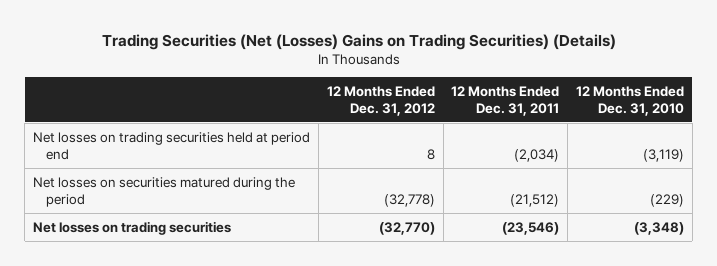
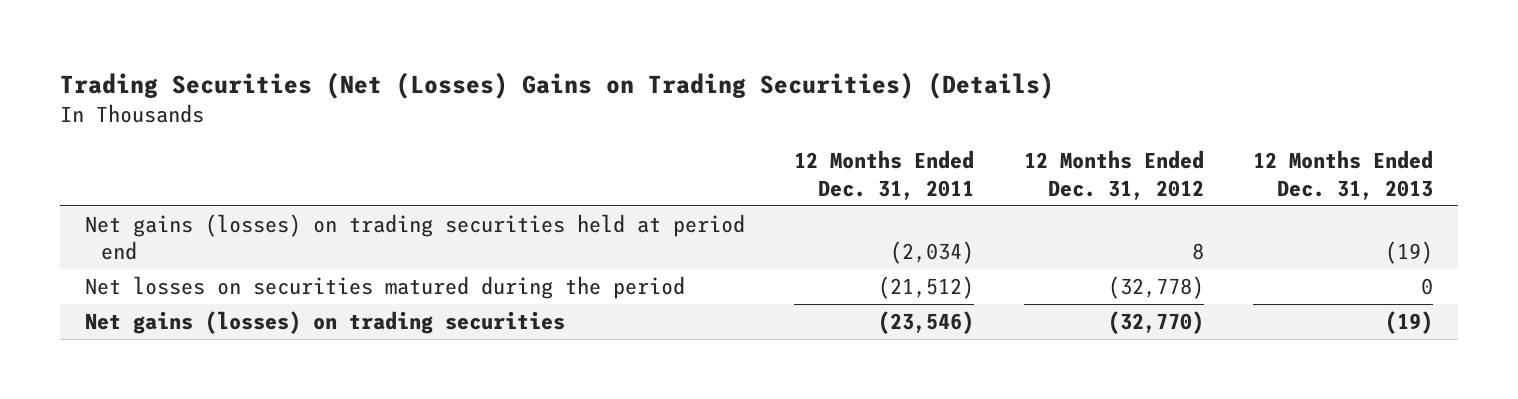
[576,85,685,116] 12 Months Ended Dec. 31, 2010 -> none
none -> [1253,150,1434,200] 12 Months Ended Dec. 31, 2013
[33,131,311,160] Net losses on trading securities held at period end -> [84,213,745,261] Net gains (losses) on trading securities held at period end
[33,220,232,235] Net losses on trading securities -> [84,310,565,334] Net gains (losses) on trading securities

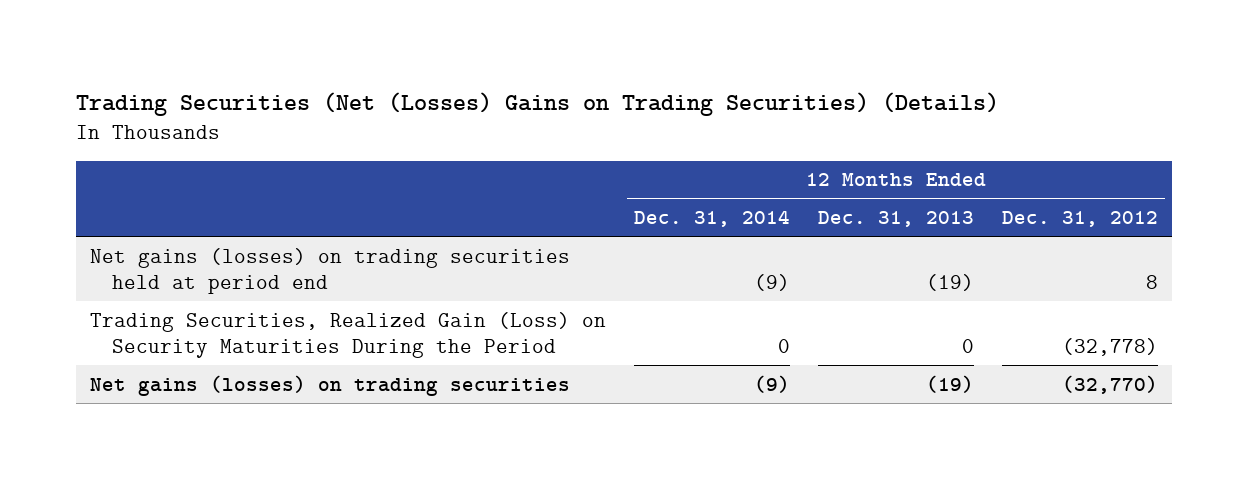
[794,150,975,200] 12 Months Ended Dec. 31, 2011 -> none
none -> [633,210,790,228] Dec. 31, 2014
[84,275,685,299] Net losses on securities matured during the period -> [89,311,606,358] Trading Securities, Realized Gain (Loss) on Security Maturities During the Period

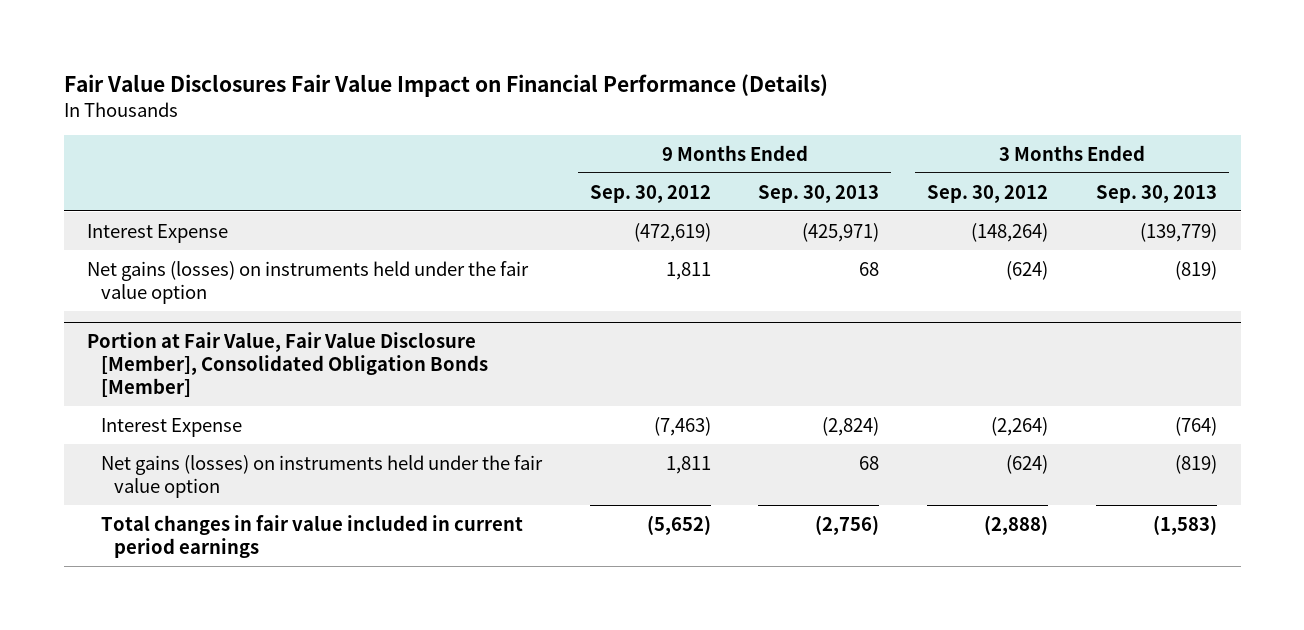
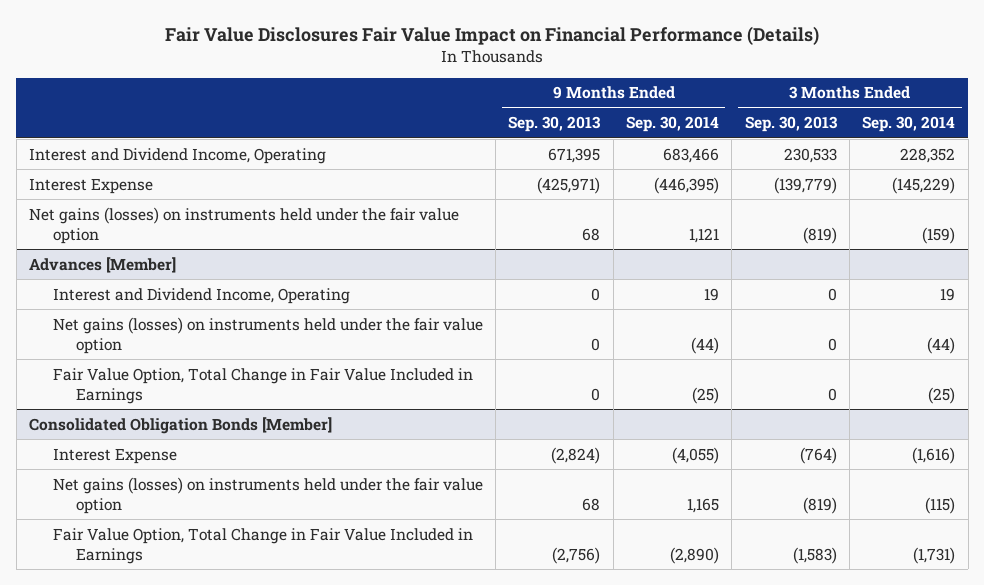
[589,184,711,203] Sep. 30, 2012 -> none
[927,184,1049,203] Sep. 30, 2012 -> none
none -> [625,116,719,133] Sep. 30, 2014
none -> [862,116,956,133] Sep. 30, 2014
none -> [29,147,327,164] Interest and Dividend Income, Operating
[87,332,488,398] Portion at Fair Value, Fair Value Disclosure [Member], Consolidated Obligation Bonds [Member] -> none
none -> [29,256,177,273] Advances [Member]
none -> [52,287,350,304] Interest and Dividend Income, Operating
none -> [52,316,483,354] Net gains (losses) on instruments held under the fair value option
none -> [52,367,473,404] Fair Value Option, Total Change in Fair Value Included in Earnings
none -> [29,416,333,434] Consolidated Obligation Bonds [Member]
[100,514,523,558] Total changes in fair value included in current period earnings -> [52,527,473,564] Fair Value Option, Total Change in Fair Value Included in Earnings

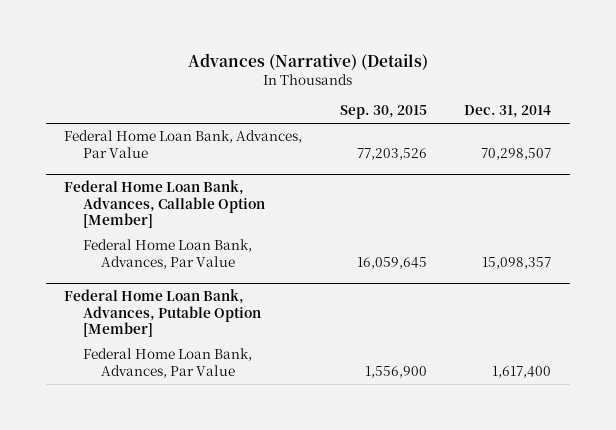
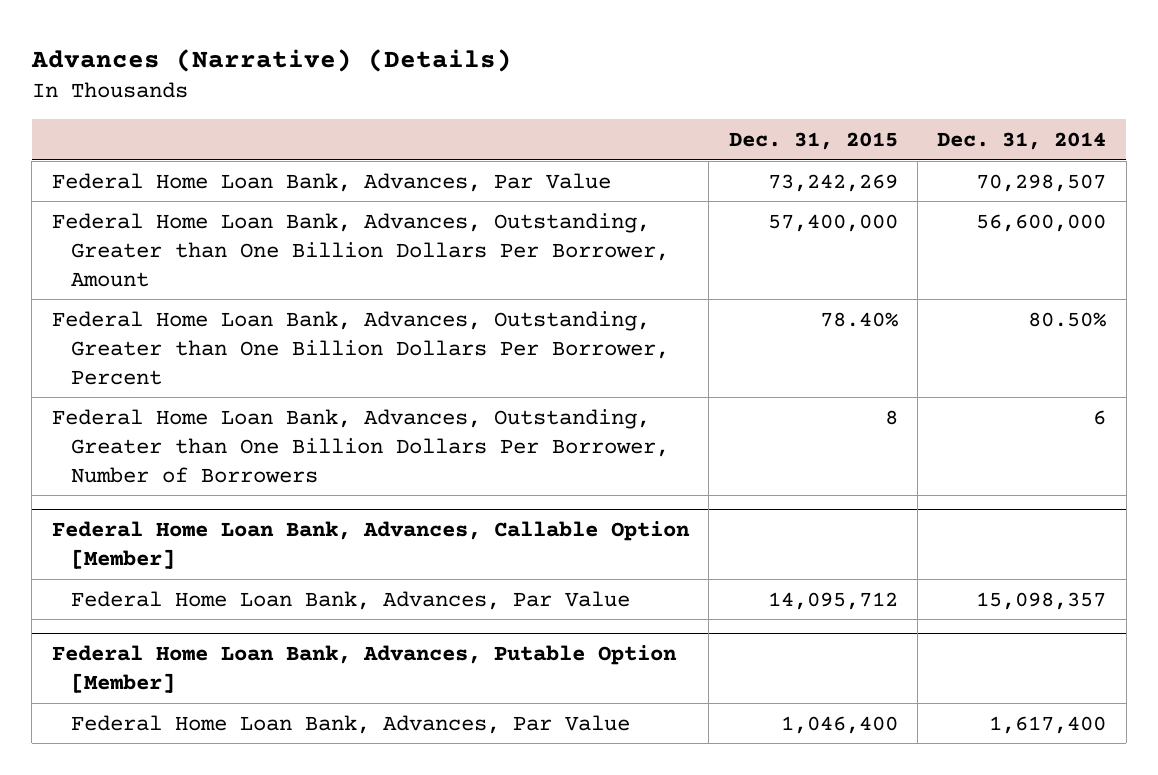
[339,105,427,120] Sep. 30, 2015 -> none
none -> [728,132,898,151] Dec. 31, 2015
none -> [51,212,670,287] Federal Home Loan Bank, Advances, Outstanding, Greater than One Billion Dollars Per Borrower, Amount
none -> [51,310,670,385] Federal Home Loan Bank, Advances, Outstanding, Greater than One Billion Dollars Per Borrower, Percent
none -> [51,408,670,483] Federal Home Loan Bank, Advances, Outstanding, Greater than One Billion Dollars Per Borrower, Number of Borrowers

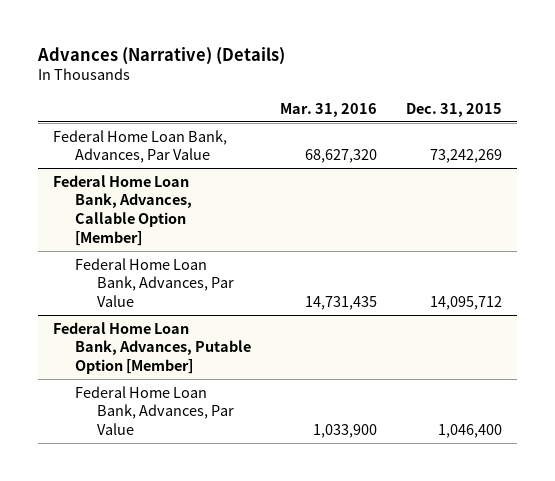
[937,132,1107,151] Dec. 31, 2014 -> none
none -> [279,102,377,117] Mar. 31, 2016
[51,212,670,287] Federal Home Loan Bank, Advances, Outstanding, Greater than One Billion Dollars Per Borrower, Amount -> none
[51,310,670,385] Federal Home Loan Bank, Advances, Outstanding, Greater than One Billion Dollars Per Borrower, Percent -> none
[51,408,670,483] Federal Home Loan Bank, Advances, Outstanding, Greater than One Billion Dollars Per Borrower, Number of Borrowers -> none

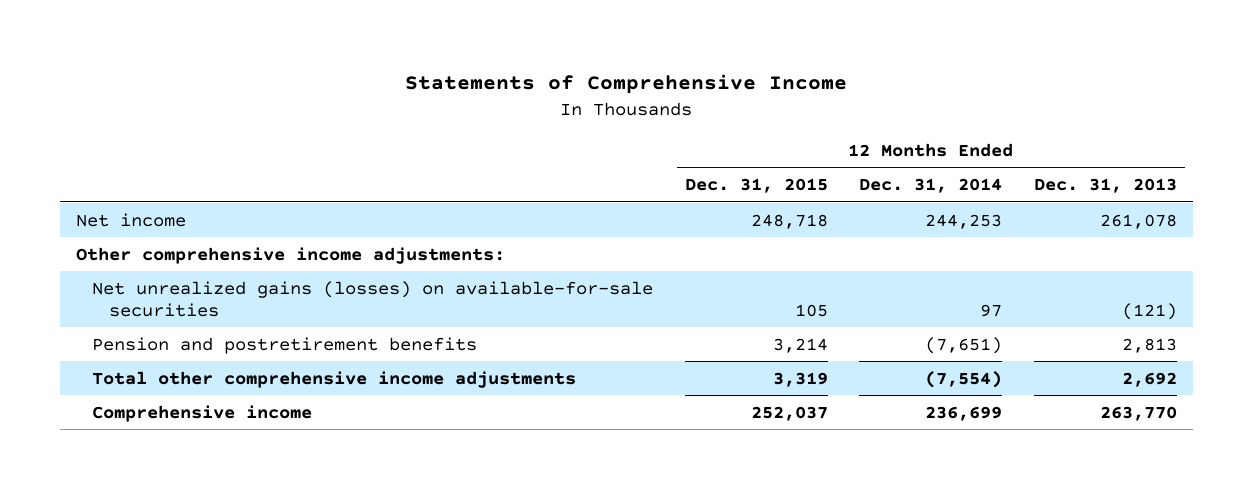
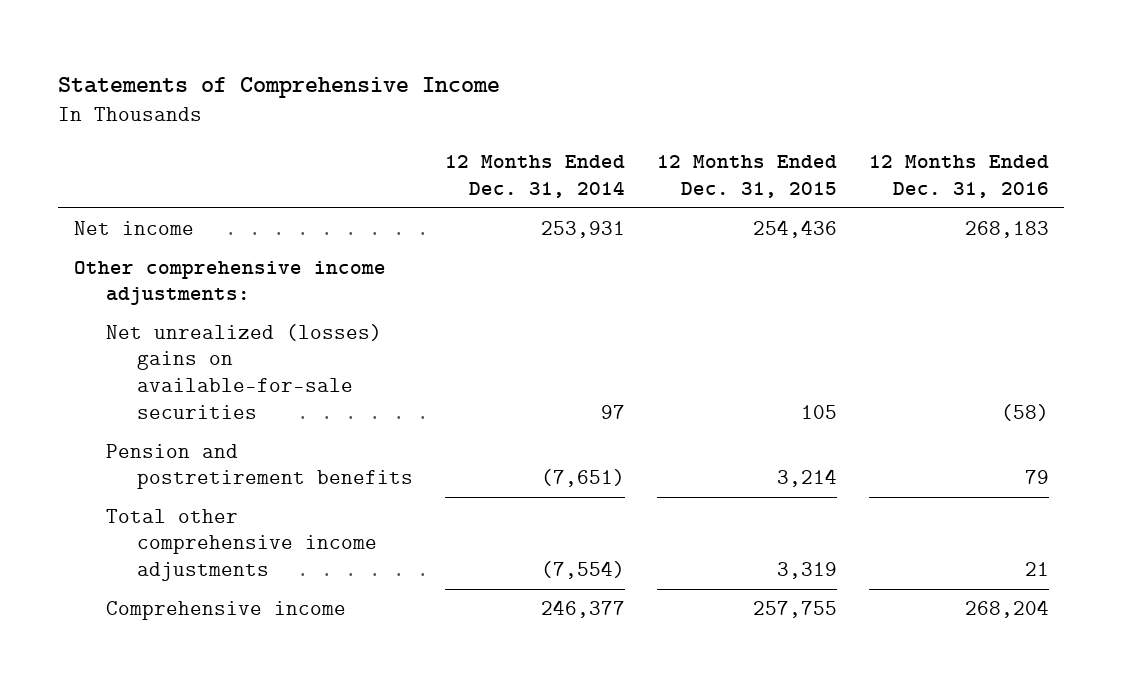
[1033,178,1177,194] Dec. 31, 2013 -> none
none -> [868,155,1049,198] 12 Months Ended Dec. 31, 2016
[750,213,828,229] 248,718 -> [752,219,837,238] 254,436
[925,213,1003,229] 244,253 -> [541,220,626,238] 253,931
[92,280,654,317] Net unrealized gains (losses) on available-for-sale securities -> [105,323,382,419] Net unrealized (losses) gains on available-for-sale securities
[750,405,828,421] 252,037 -> [752,600,837,618] 257,755
[925,405,1003,421] 236,699 -> [541,599,626,618] 246,377

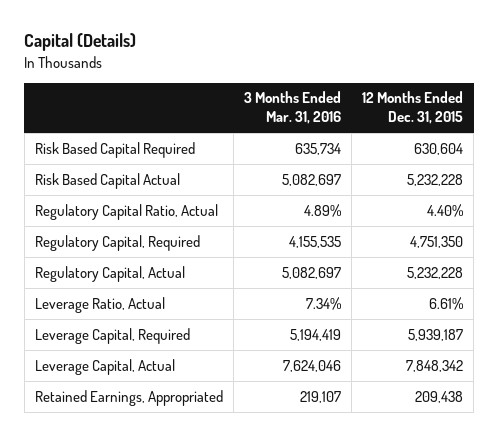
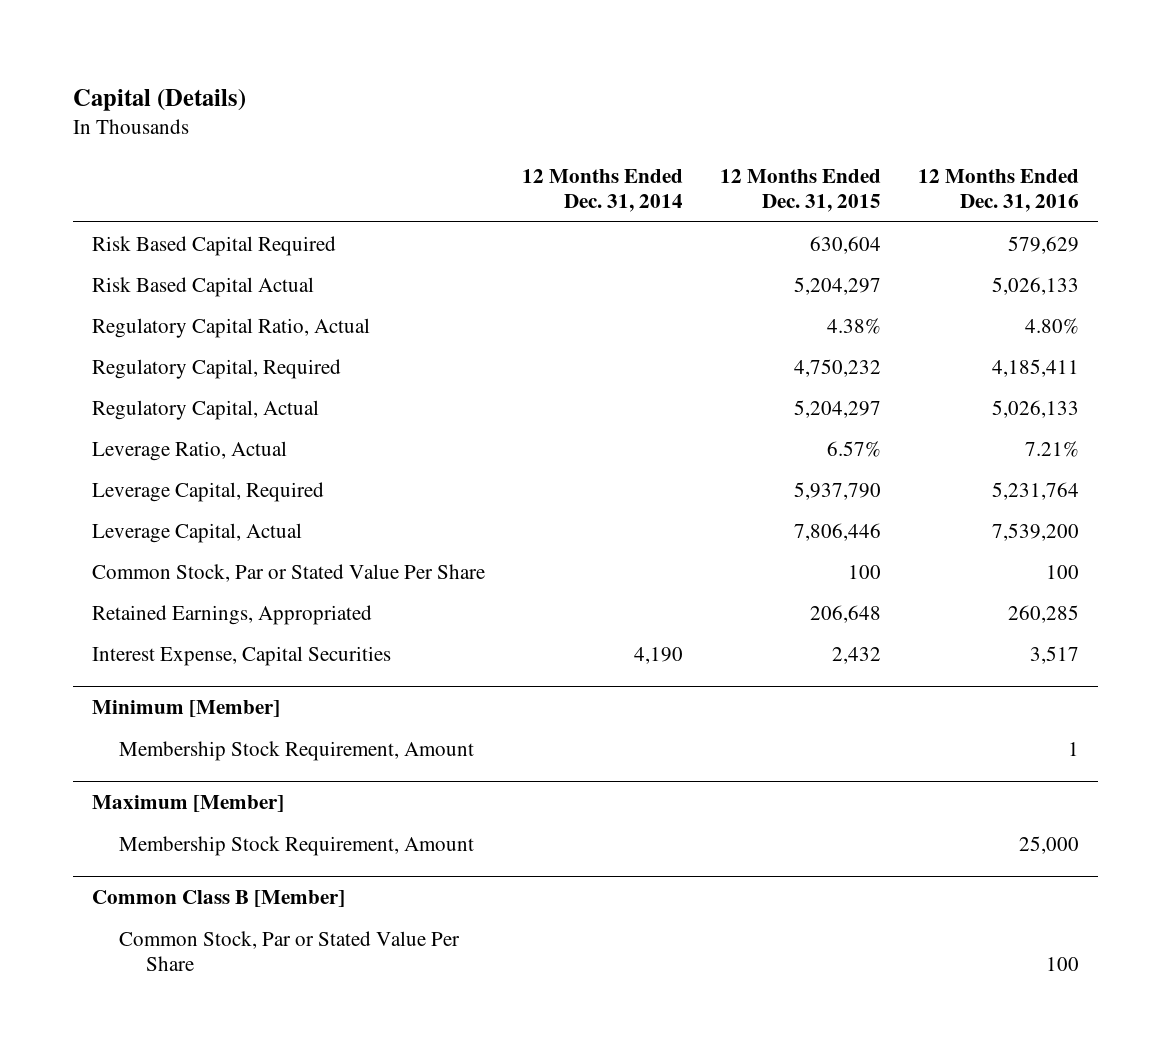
[243,91,341,125] 3 Months Ended Mar. 31, 2016 -> none
none -> [521,168,683,213] 12 Months Ended Dec. 31, 2014
none -> [918,168,1080,213] 12 Months Ended Dec. 31, 2016
[407,173,464,186] 5,232,228 -> [793,276,881,295] 5,204,297
[427,203,464,217] 4.40% -> [826,317,881,334] 4.38%
[410,235,464,248] 4,751,350 -> [793,358,881,377] 4,750,232
[407,266,464,279] 5,232,228 -> [793,399,881,418] 5,204,297
[429,296,464,310] 6.61% -> [826,440,881,457] 6.57%
[408,328,464,341] 5,939,187 -> [793,481,881,500] 5,937,790
[406,359,464,372] 7,848,342 -> [793,522,881,541] 7,806,446
none -> [91,563,485,582] Common Stock, Par or Stated Value Per Share
[415,390,464,403] 209,438 -> [809,604,881,623] 206,648
none -> [91,645,391,666] Interest Expense, Capital Securities
none -> [91,700,280,718] Minimum [Member]
none -> [118,740,474,761] Membership Stock Requirement, Amount
none -> [91,795,284,813] Maximum [Member]
none -> [118,835,474,856] Membership Stock Requirement, Amount
none -> [91,890,345,908] Common Class B [Member]
none -> [118,930,460,971] Common Stock, Par or Stated Value Per Share

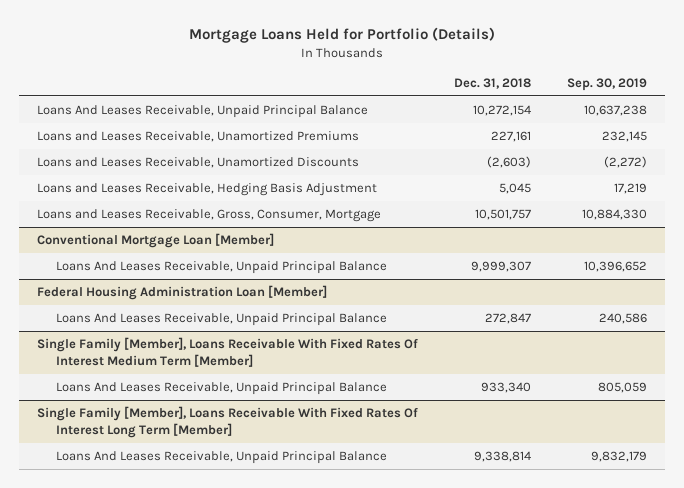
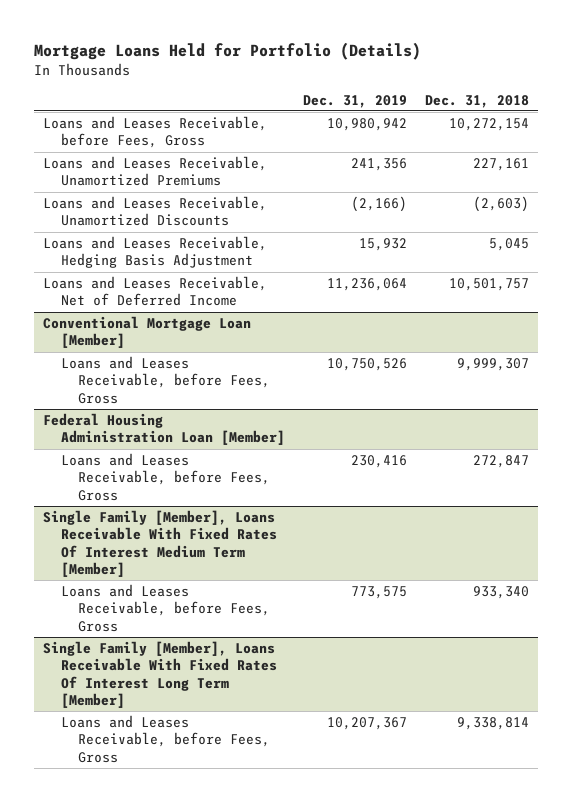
[566,77,647,91] Sep. 30, 2019 -> none
none -> [302,94,407,108] Dec. 31, 2019
[36,105,368,119] Loans And Leases Receivable, Unpaid Principal Balance -> [43,116,268,149] Loans and Leases Receivable, before Fees, Gross
[36,209,381,223] Loans and Leases Receivable, Gross, Consumer, Mortgage -> [43,276,268,307] Loans and Leases Receivable, Net of Deferred Income
[56,261,388,275] Loans And Leases Receivable, Unpaid Principal Balance -> [60,356,271,404] Loans and Leases Receivable, before Fees, Gross
[56,313,388,327] Loans And Leases Receivable, Unpaid Principal Balance -> [60,453,271,501] Loans and Leases Receivable, before Fees, Gross
[56,382,388,396] Loans And Leases Receivable, Unpaid Principal Balance -> [60,584,271,632] Loans and Leases Receivable, before Fees, Gross
[56,451,388,465] Loans And Leases Receivable, Unpaid Principal Balance -> [60,715,271,763] Loans and Leases Receivable, before Fees, Gross

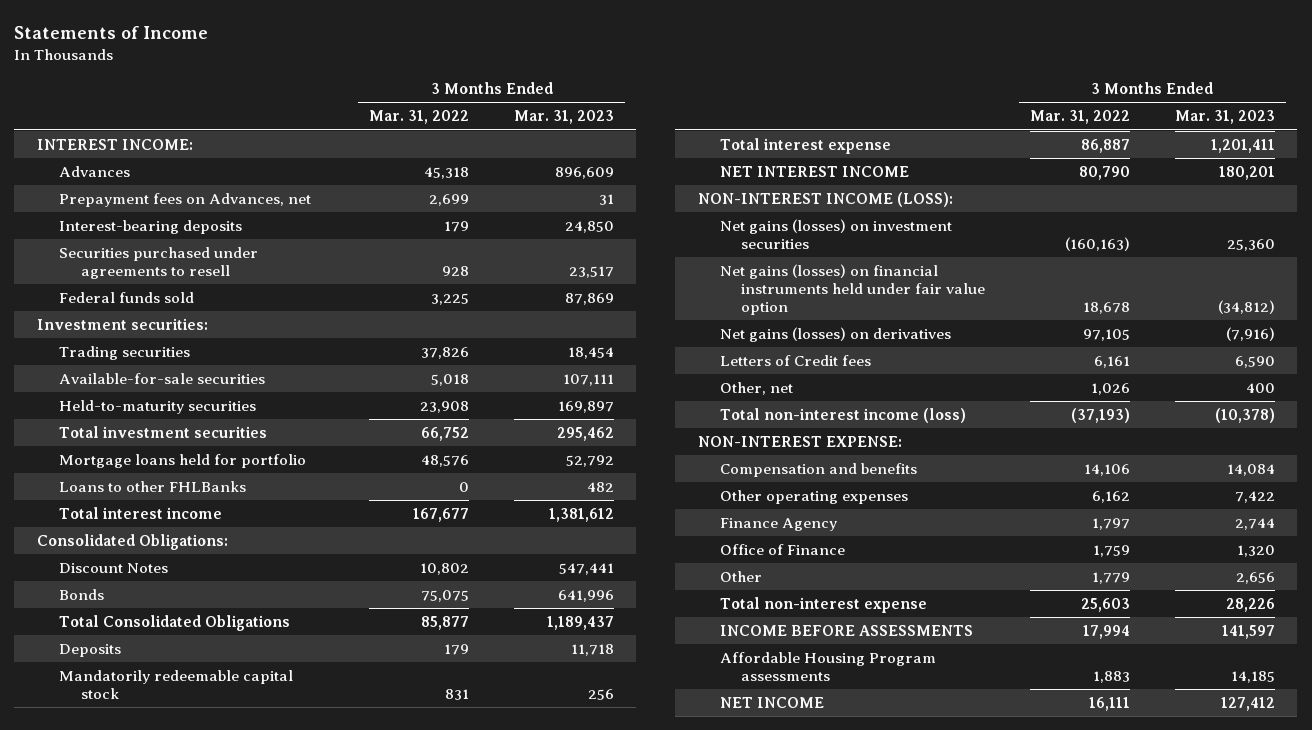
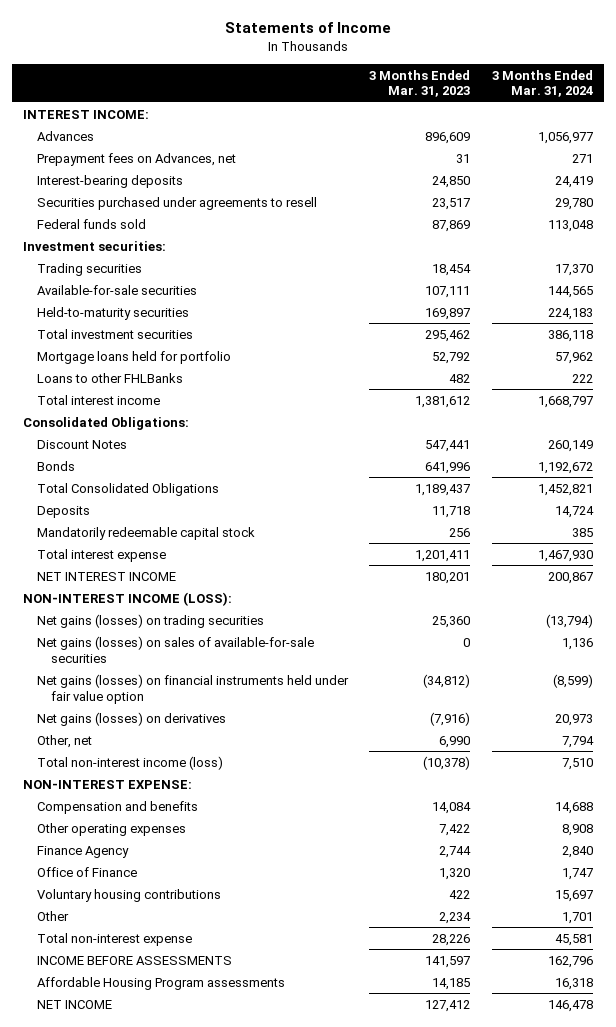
[369,110,470,125] Mar. 31, 2022 -> none
none -> [491,69,593,98] 3 Months Ended Mar. 31, 2024
[719,218,952,250] Net gains (losses) on investment securities -> [36,613,264,628] Net gains (losses) on trading securities
none -> [36,635,314,663] Net gains (losses) on sales of available-for-sale securities
[719,354,871,366] Letters of Credit fees -> none
[1245,382,1275,393] 400 -> [439,735,471,748] 6,990
none -> [36,888,221,902] Voluntary housing contributions
[1235,571,1275,584] 2,656 -> [439,911,472,924] 2,234

